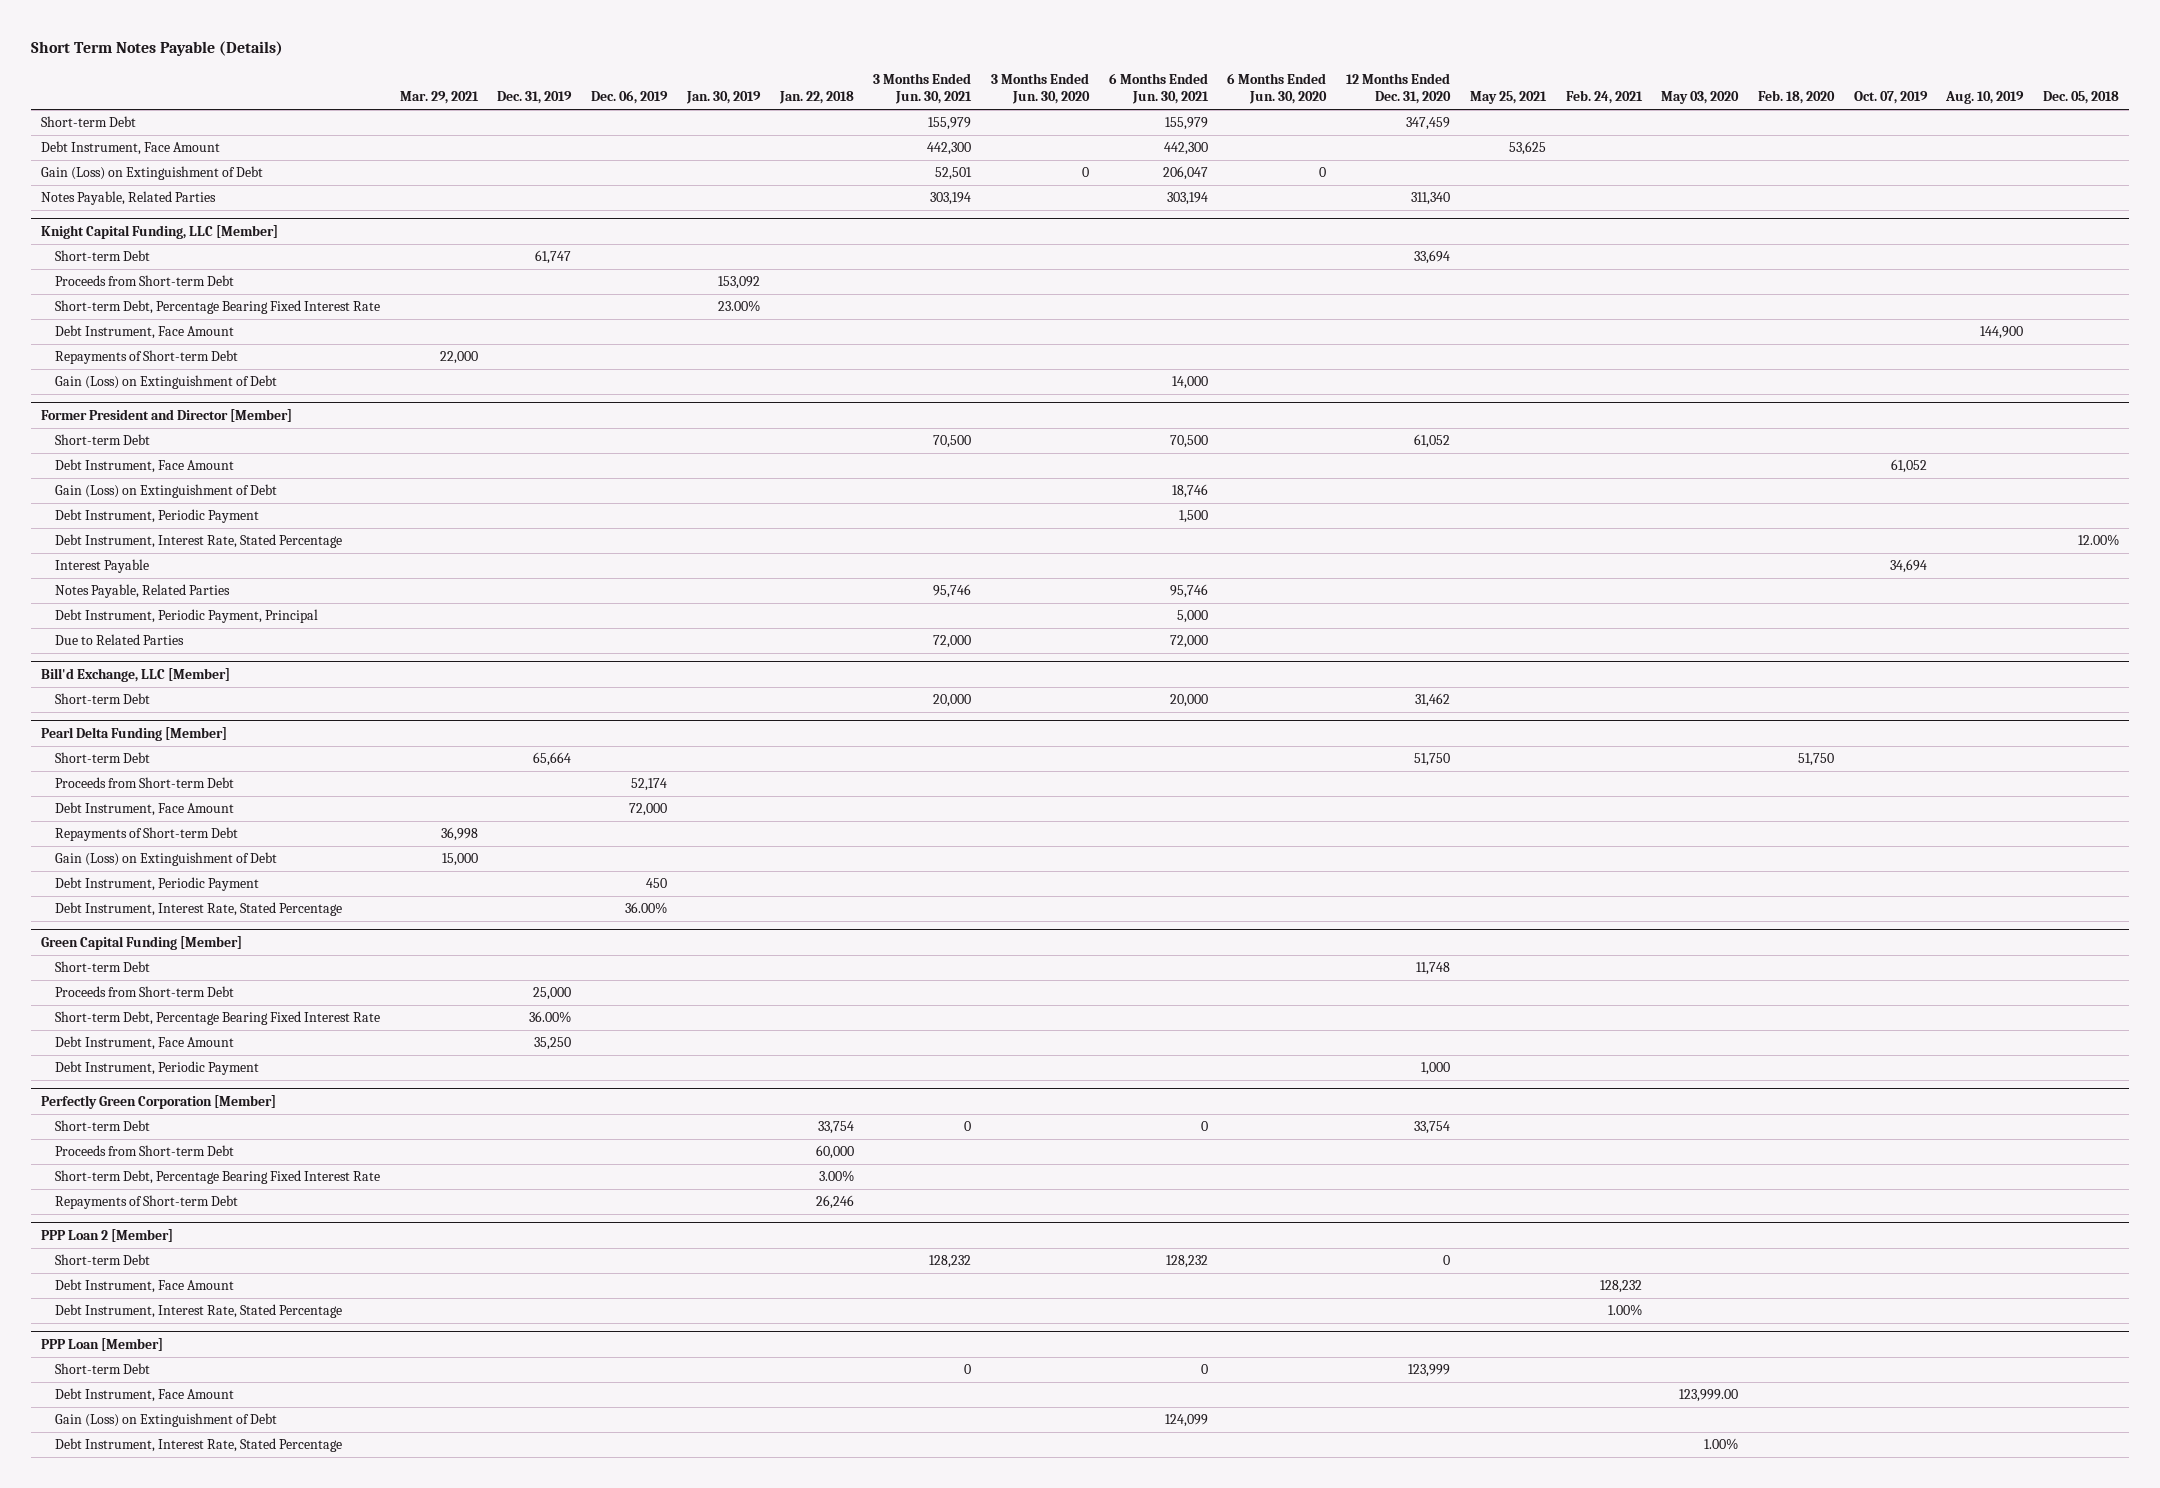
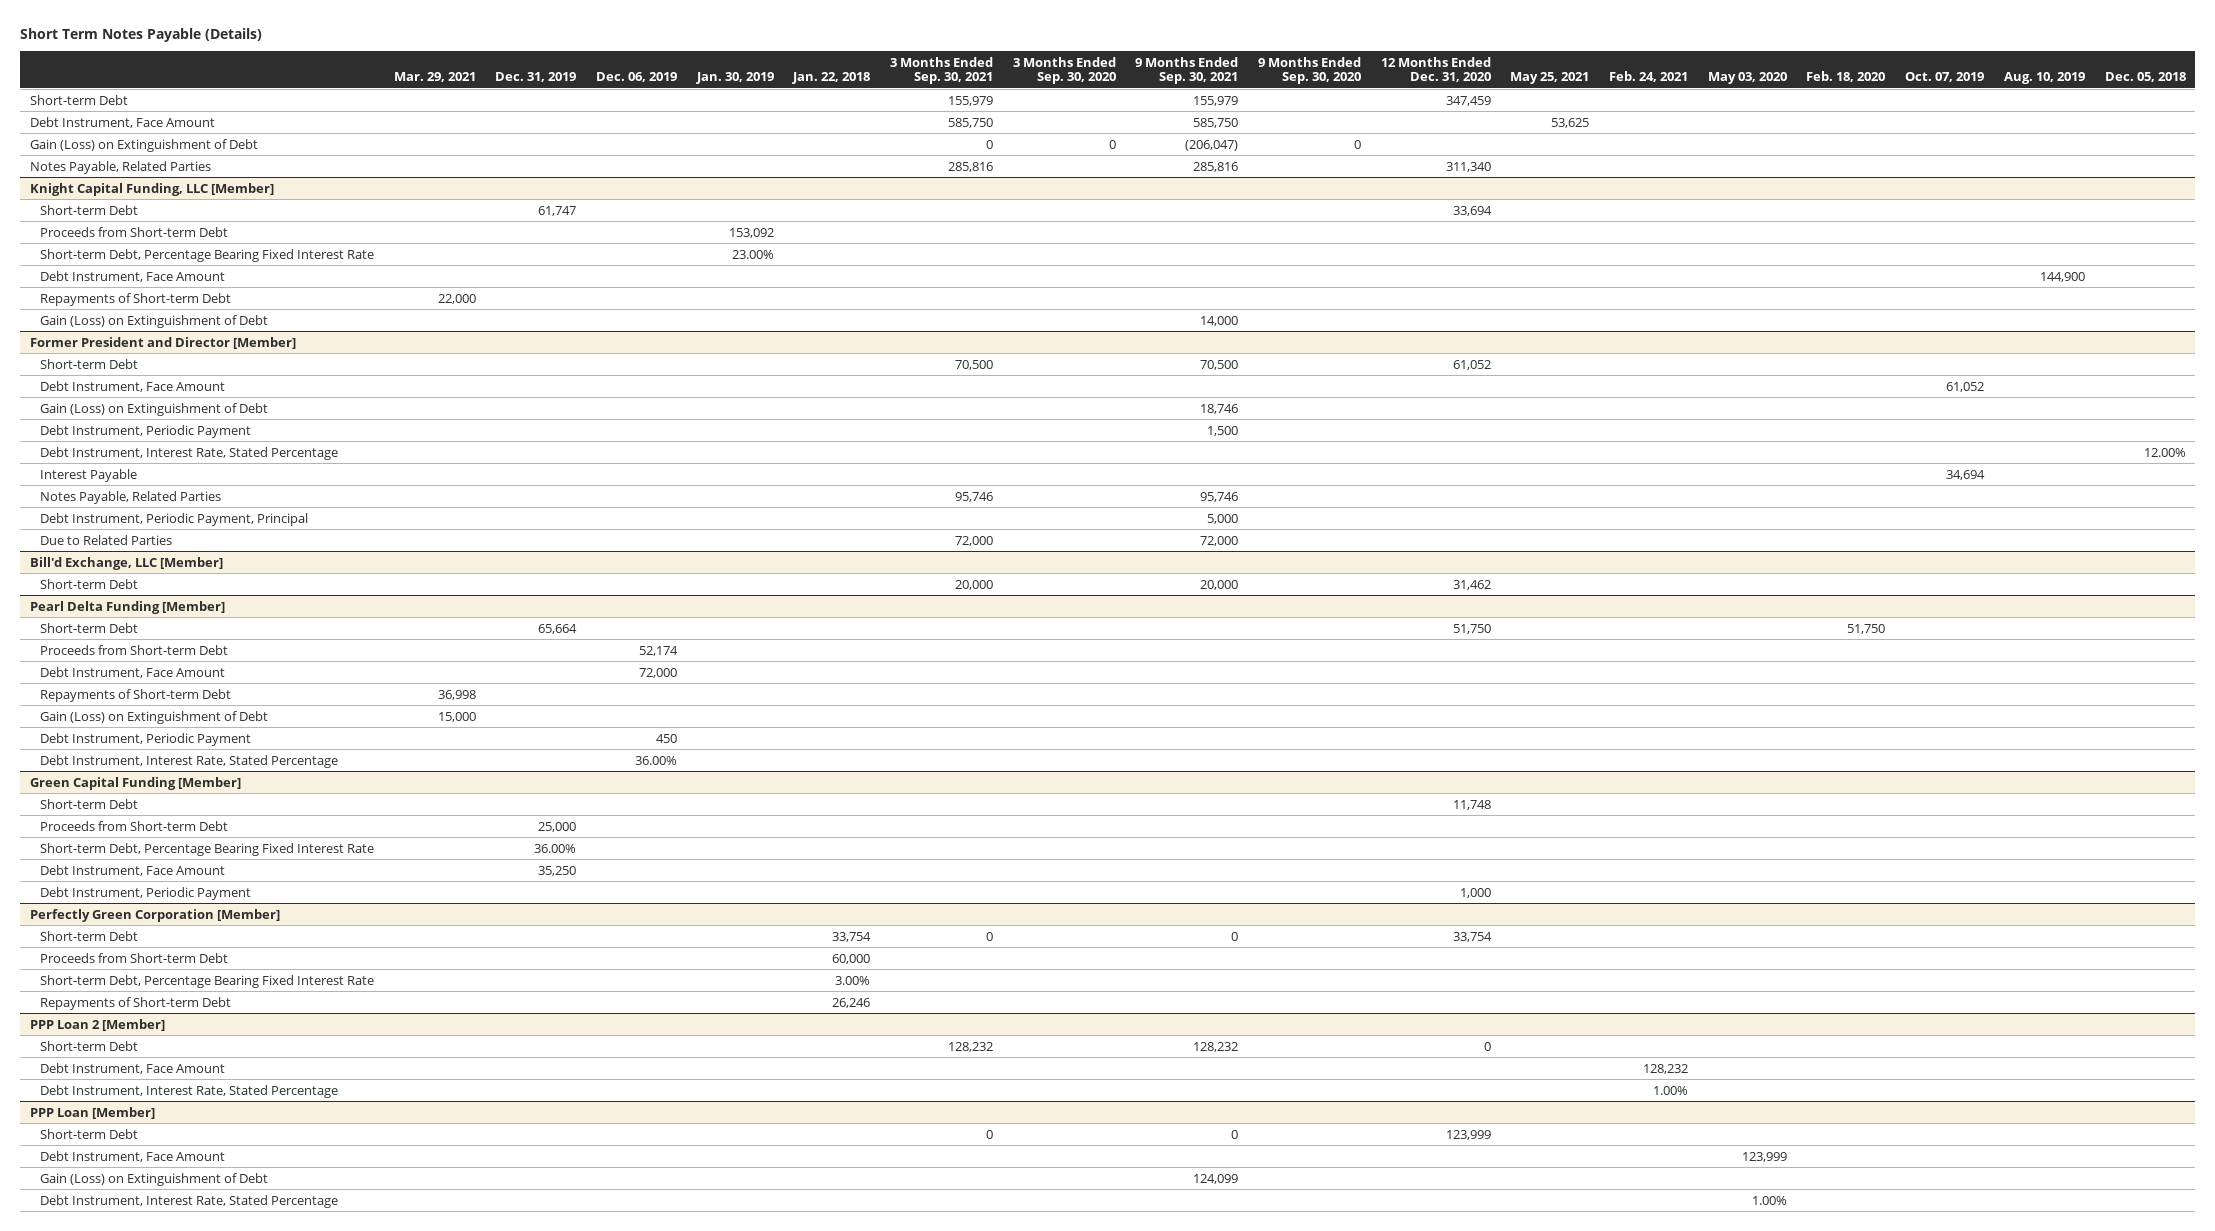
[873,72,973,105] 3 Months Ended Jun. 30, 2021 -> none
[991,72,1091,105] 3 Months Ended Jun. 30, 2020 -> none
[1108,72,1209,105] 6 Months Ended Jun. 30, 2021 -> none
[1227,72,1328,105] 6 Months Ended Jun. 30, 2020 -> none
none -> [889,56,993,84] 3 Months Ended Sep. 30, 2021
none -> [1012,56,1116,84] 3 Months Ended Sep. 30, 2020
none -> [1135,56,1239,84] 9 Months Ended Sep. 30, 2021
none -> [1258,56,1362,84] 9 Months Ended Sep. 30, 2020
[1679,1389,1739,1403] 123,999.00 -> [1741,1151,1787,1162] 123,999

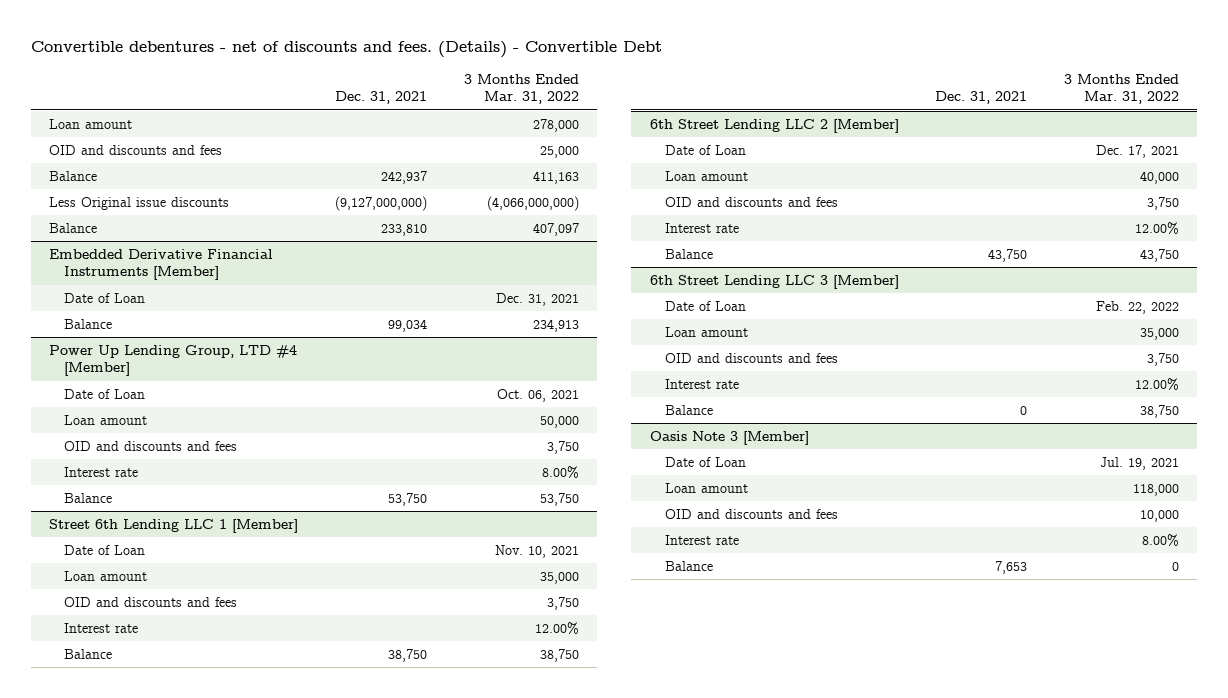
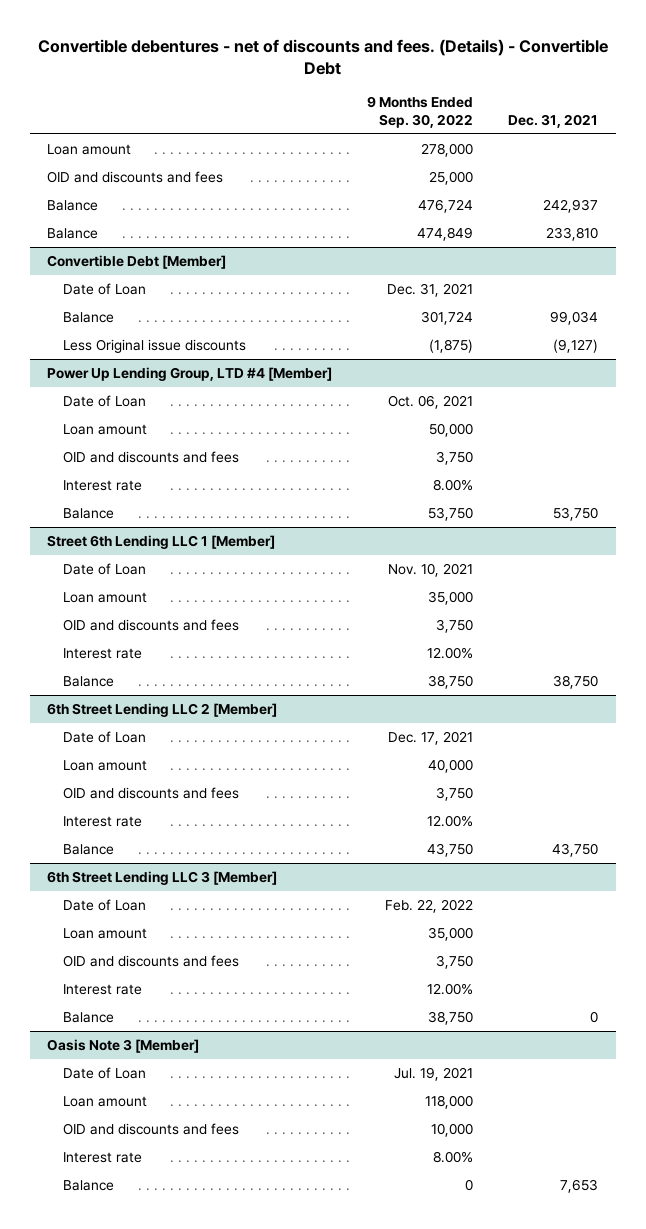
[463,73,579,105] 3 Months Ended Mar. 31, 2022 -> none
none -> [367,96,474,128] 9 Months Ended Sep. 30, 2022
[49,196,230,210] Less Original issue discounts -> none
[49,248,274,281] Embedded Derivative Financial Instruments [Member] -> [47,254,227,269] Convertible Debt [Member]
none -> [62,338,246,353] Less Original issue discounts

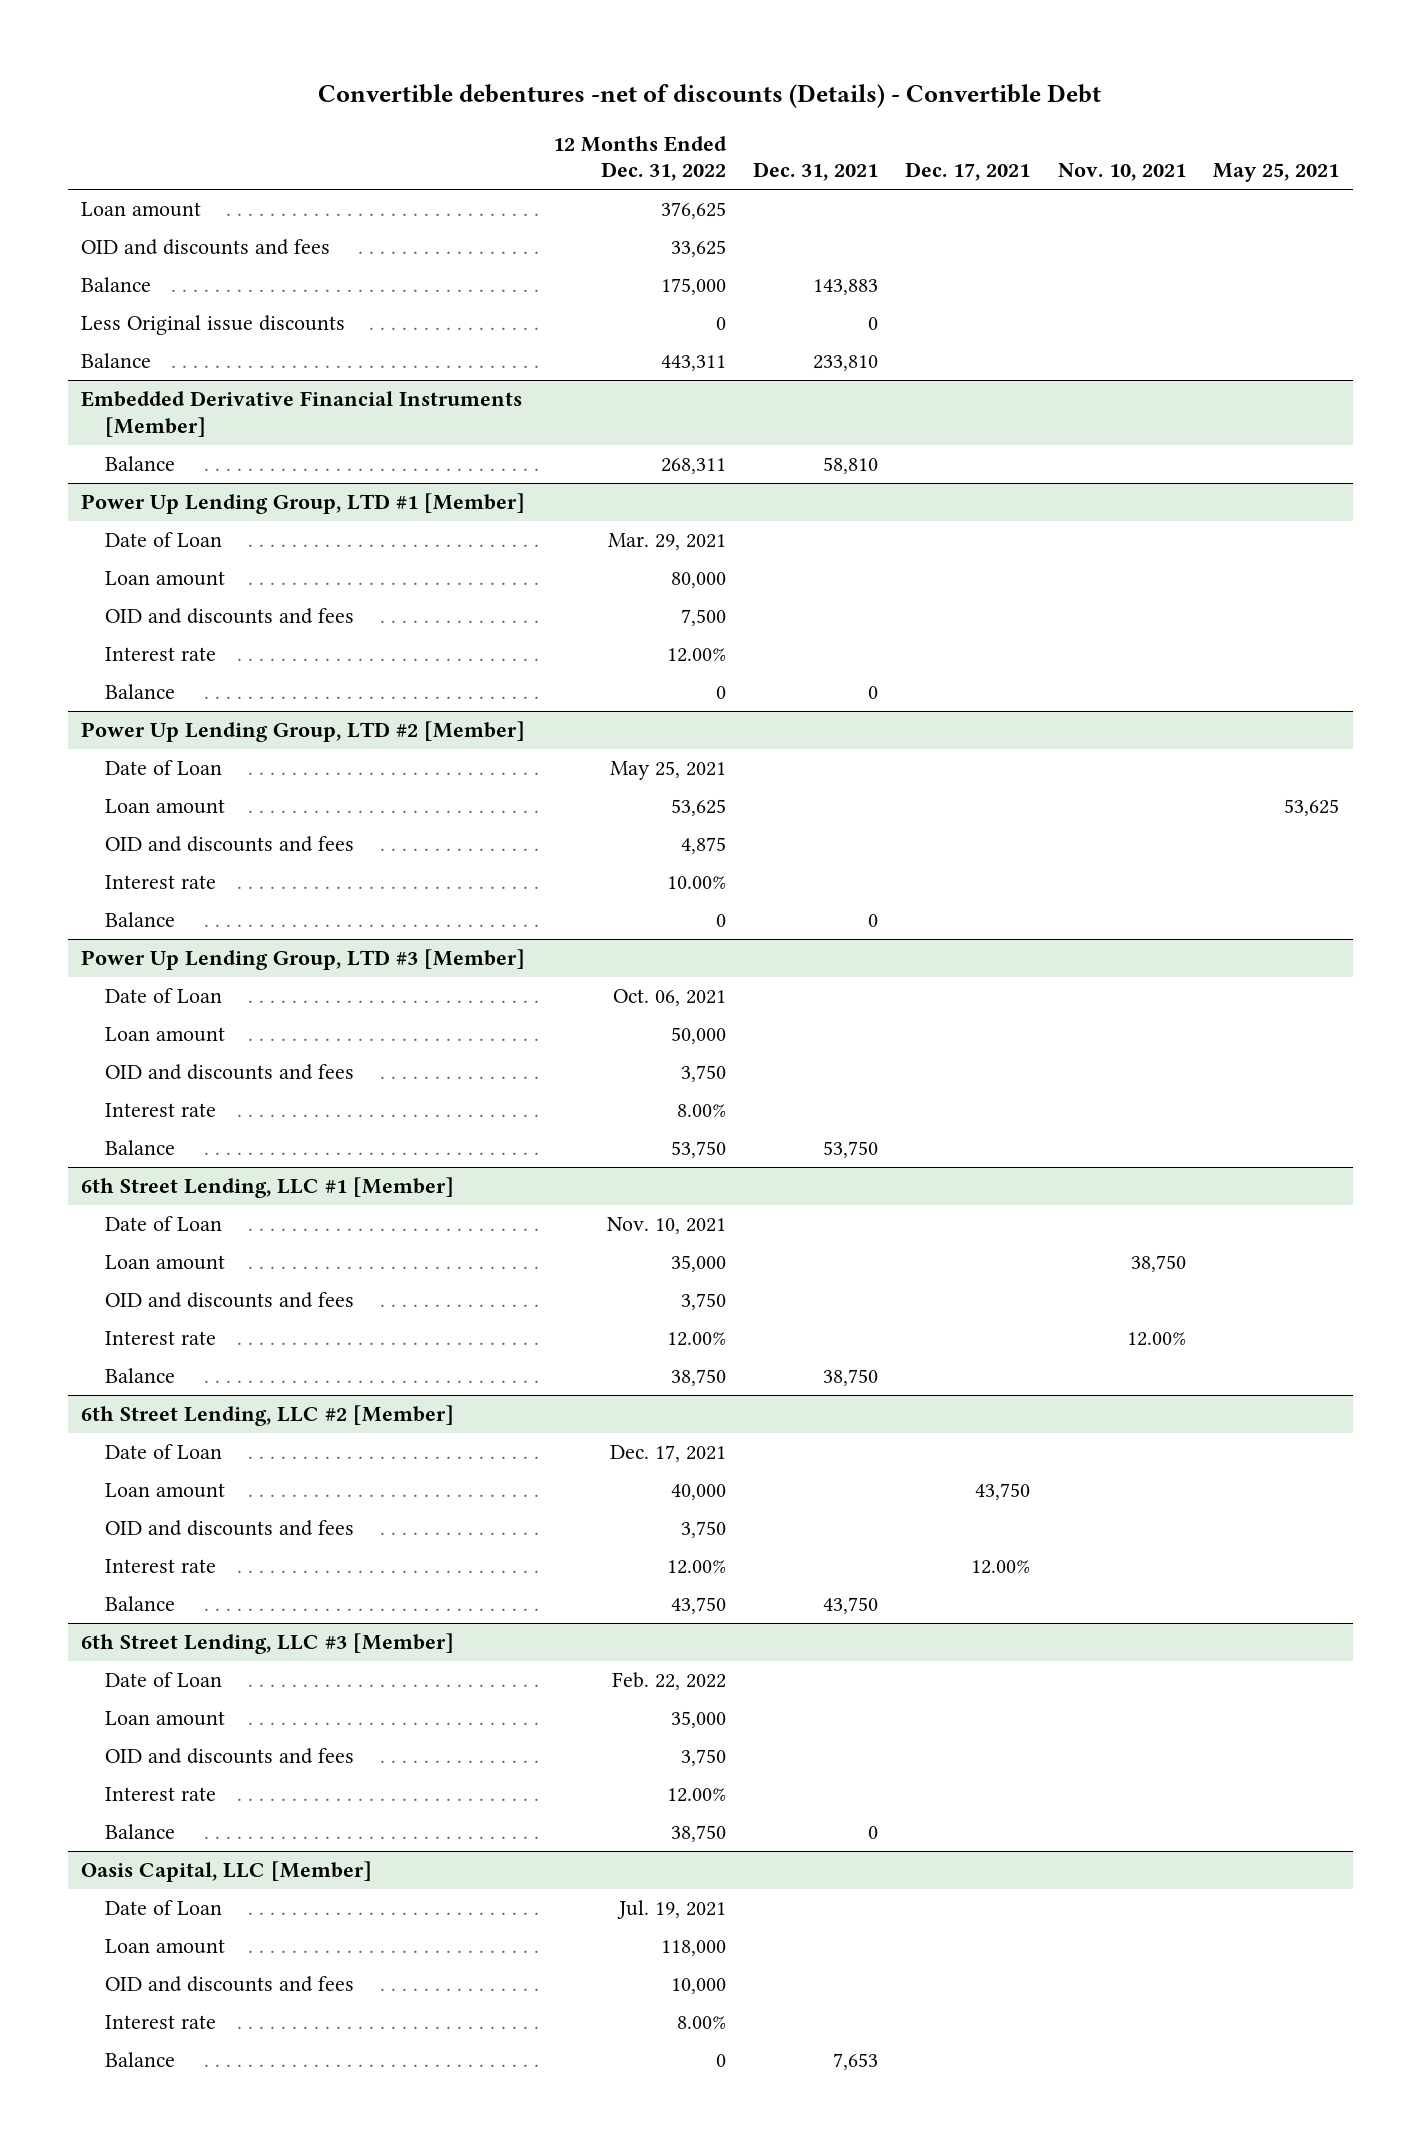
[37,38,608,75] Convertible debentures - net of discounts and fees. (Details) - Convertible Debt -> [318,84,1102,109] Convertible debentures -net of discounts (Details) - Convertible Debt
[367,96,474,128] 9 Months Ended Sep. 30, 2022 -> none
none -> [552,135,727,182] 12 Months Ended Dec. 31, 2022
none -> [905,162,1031,182] Dec. 17, 2021
none -> [1057,163,1186,182] Nov. 10, 2021
none -> [1213,163,1340,183] May 25, 2021
[543,198,599,213] 242,937 -> [813,279,879,296] 143,883
none -> [81,315,346,336] Less Original issue discounts
[47,254,227,269] Convertible Debt [Member] -> none
[62,282,146,295] Date of Loan -> none
[62,311,114,323] Balance -> none
[62,338,246,353] Less Original issue discounts -> none
none -> [81,391,523,437] Embedded Derivative Financial Instruments [Member]
none -> [105,456,176,472] Balance
none -> [81,493,526,515] Power Up Lending Group, LTD #1 [Member]
none -> [105,532,223,548] Date of Loan
none -> [105,571,226,587] Loan amount
none -> [105,608,355,625] OID and discounts and fees
none -> [105,647,217,662] Interest rate
none -> [105,684,176,700] Balance
none -> [81,721,526,743] Power Up Lending Group, LTD #2 [Member]
none -> [105,760,223,776] Date of Loan
none -> [105,799,226,815] Loan amount
none -> [105,836,355,853] OID and discounts and fees
none -> [105,875,217,890] Interest rate
none -> [105,912,176,928] Balance
[47,366,333,381] Power Up Lending Group, LTD #4 [Member] -> [81,949,526,971] Power Up Lending Group, LTD #3 [Member]
[47,534,276,549] Street 6th Lending LLC 1 [Member] -> [81,1177,455,1199] 6th Street Lending, LLC #1 [Member]
[47,702,278,717] 6th Street Lending LLC 2 [Member] -> [81,1405,455,1427] 6th Street Lending, LLC #2 [Member]
[47,870,278,885] 6th Street Lending LLC 3 [Member] -> [81,1633,455,1655] 6th Street Lending, LLC #3 [Member]
[47,1038,200,1053] Oasis Note 3 [Member] -> [81,1861,373,1883] Oasis Capital, LLC [Member]

